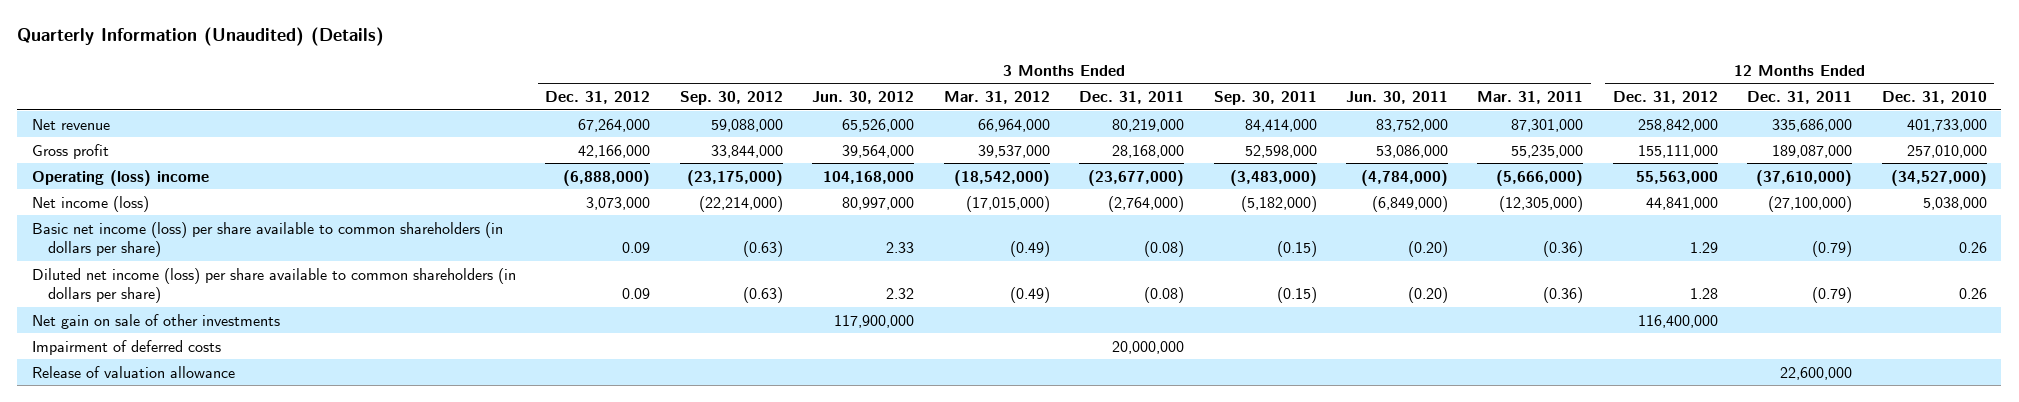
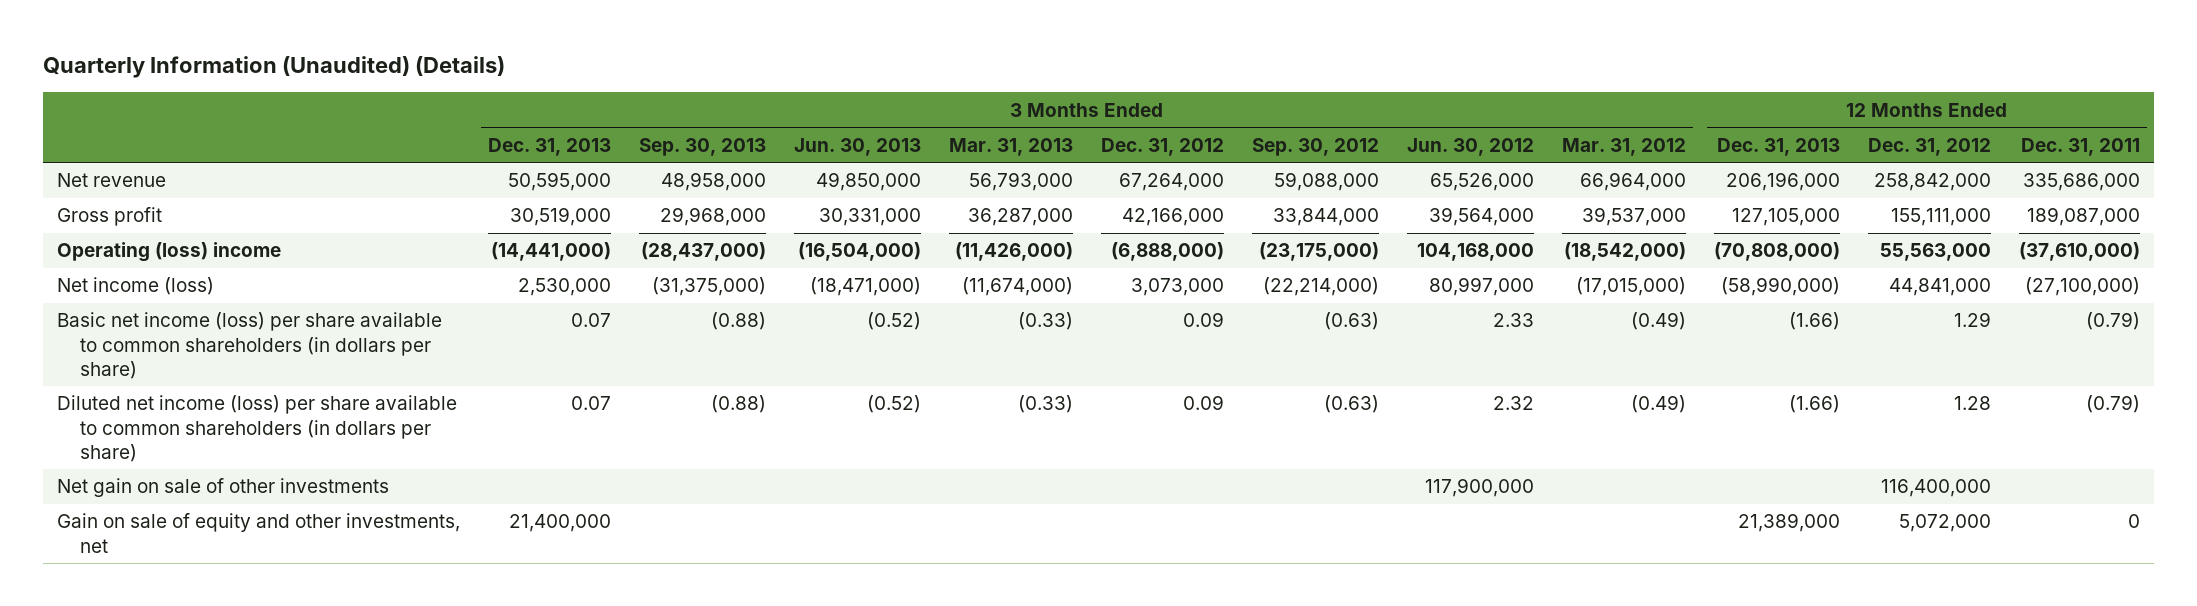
[1079,90,1185,104] Dec. 31, 2011 -> none
[1213,90,1317,105] Sep. 30, 2011 -> none
[1345,90,1448,104] Jun. 30, 2011 -> none
[1477,90,1584,104] Mar. 31, 2011 -> none
[1881,90,1987,104] Dec. 31, 2010 -> none
none -> [488,137,612,156] Dec. 31, 2013
none -> [639,137,767,156] Sep. 30, 2013
none -> [794,137,922,156] Jun. 30, 2013
none -> [949,137,1074,156] Mar. 31, 2013
none -> [1716,137,1840,156] Dec. 31, 2013
[31,339,221,355] Impairment of deferred costs -> none
[31,365,235,378] Release of valuation allowance -> none
none -> [57,513,461,553] Gain on sale of equity and other investments, net

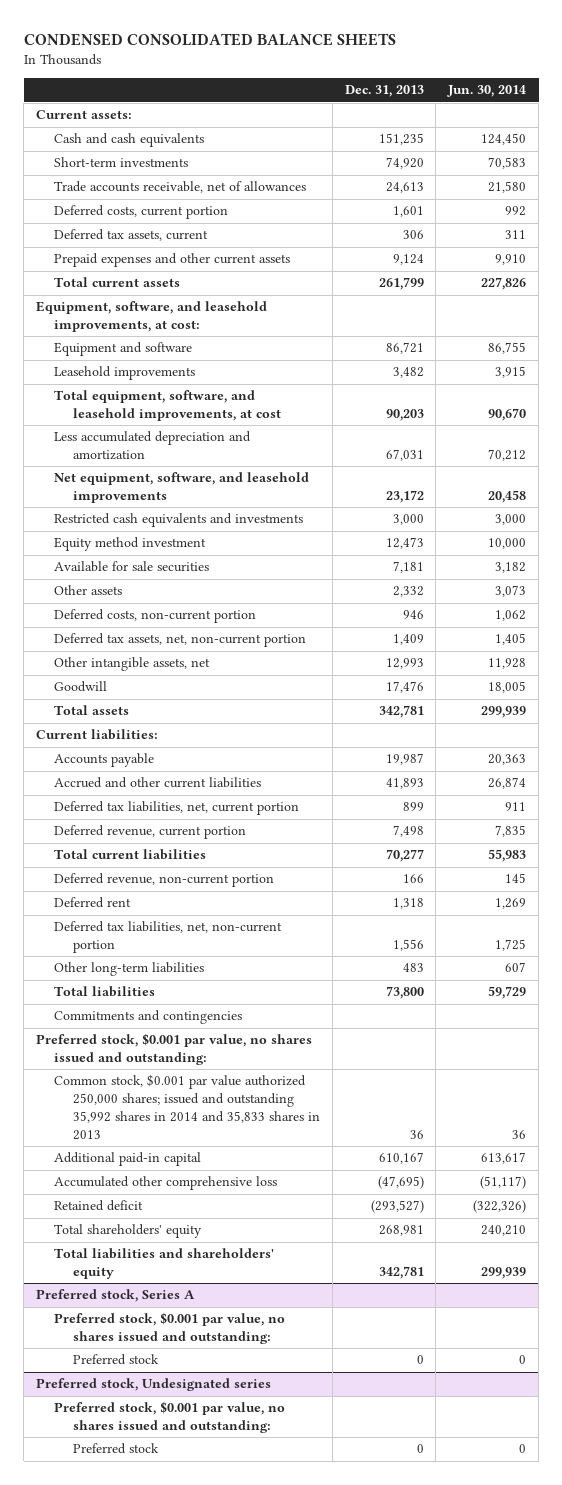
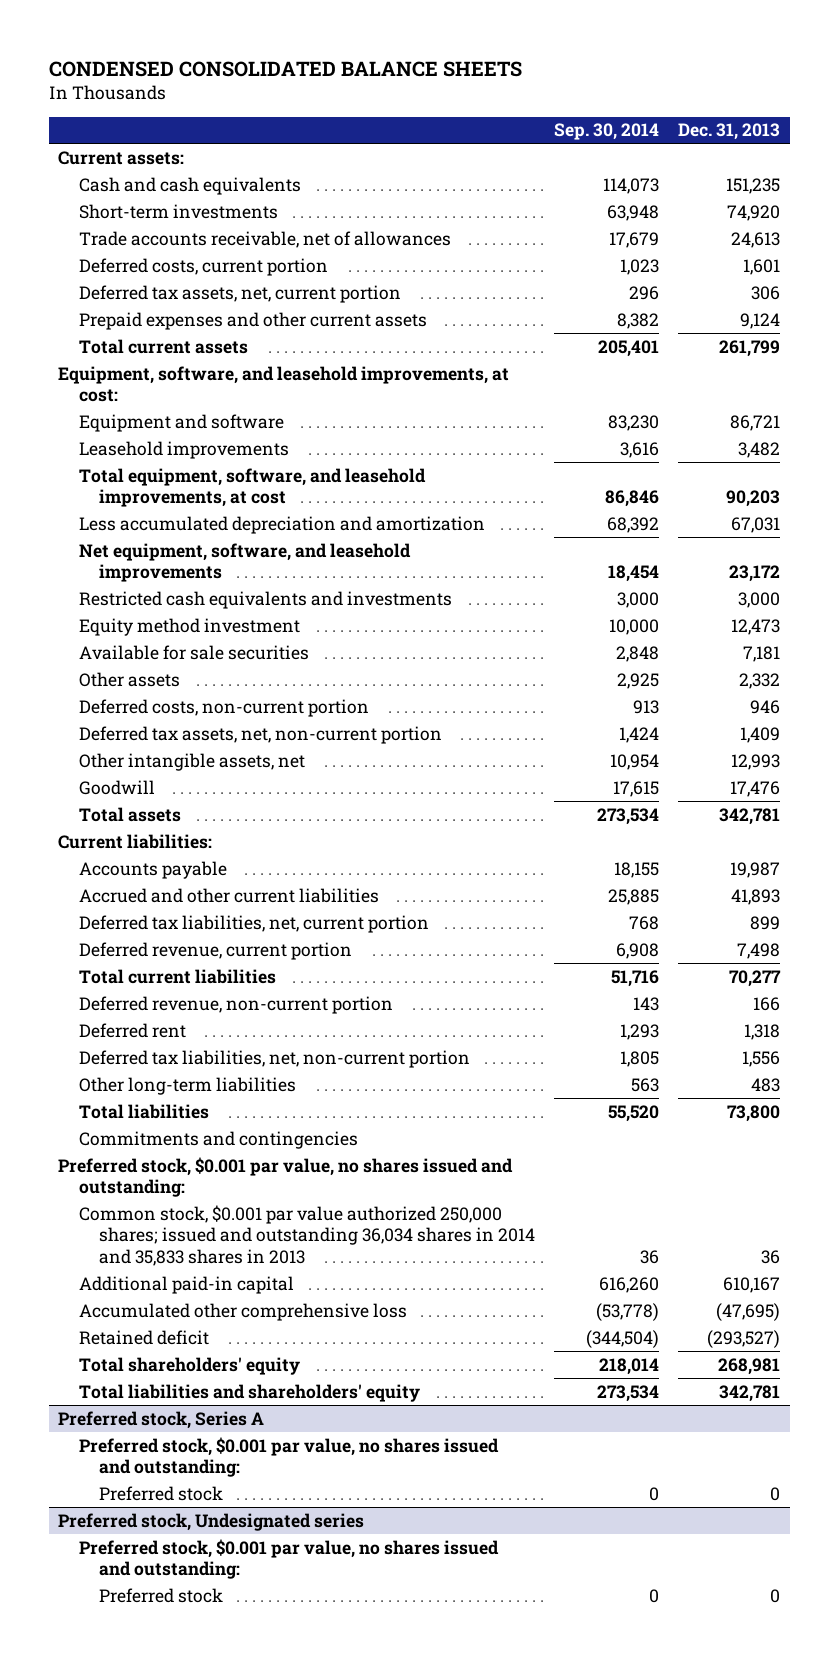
[447,85,527,98] Jun. 30, 2014 -> none
none -> [553,123,659,141] Sep. 30, 2014
[54,229,209,242] Deferred tax assets, current -> [78,284,401,303] Deferred tax assets, net, current portion
[54,1074,320,1140] Common stock, $0.001 par value authorized 250,000 shares; issued and outstanding 35,992 shares in 2014 and 35,833 shares in 2013 -> [78,1204,535,1267] Common stock, $0.001 par value authorized 250,000 shares; issued and outstanding 36,034 shares in 2014 and 35,833 shares in 2013

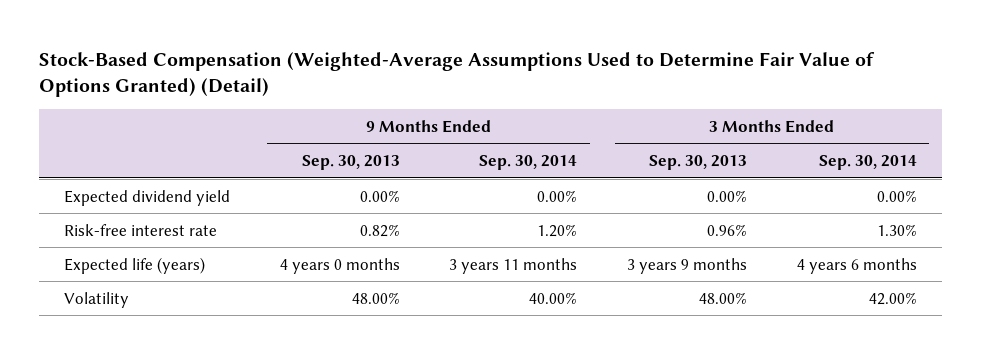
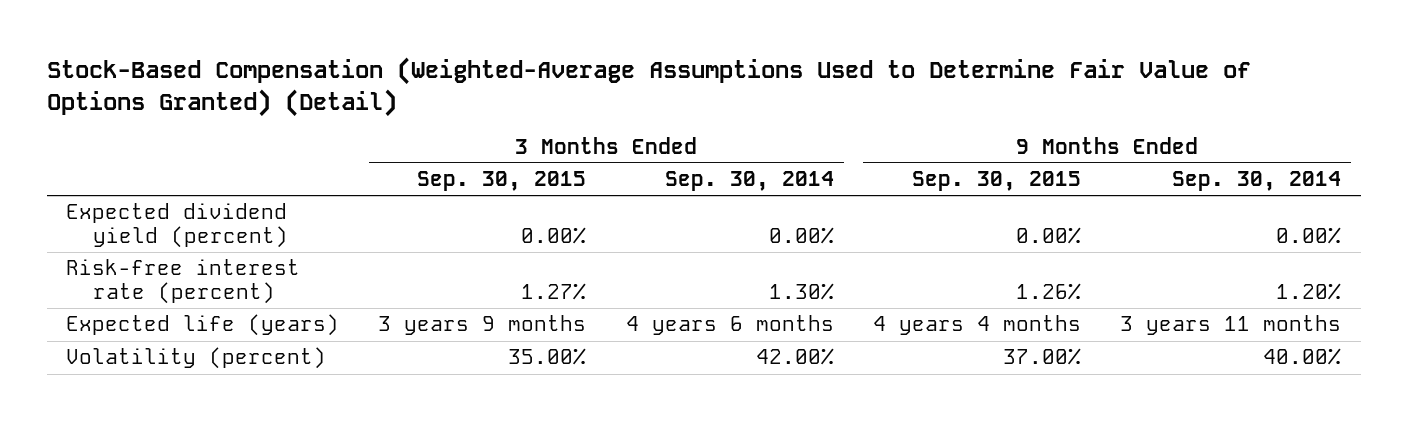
[301,155,400,171] Sep. 30, 2013 -> none
[649,155,748,171] Sep. 30, 2013 -> none
none -> [417,171,587,192] Sep. 30, 2015
none -> [912,171,1082,192] Sep. 30, 2015
[63,189,230,206] Expected dividend yield -> [66,203,288,248] Expected dividend yield (percent)
[63,223,217,236] Risk-free interest rate -> [66,259,301,304] Risk-free interest rate (percent)
[63,291,129,308] Volatility -> [66,347,327,370] Volatility (percent)

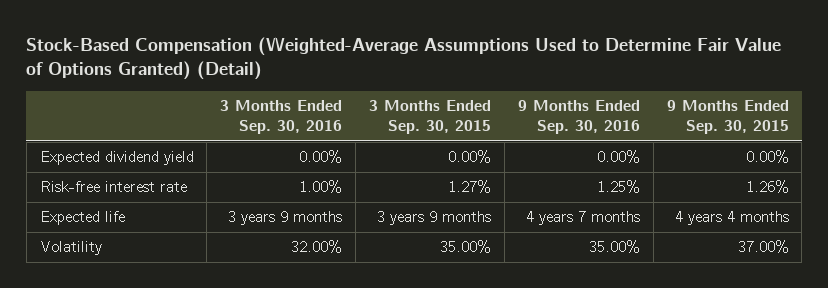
[664,171,834,192] Sep. 30, 2014 -> none
[1172,171,1342,192] Sep. 30, 2014 -> none
none -> [220,99,343,135] 3 Months Ended Sep. 30, 2016
none -> [517,99,640,135] 9 Months Ended Sep. 30, 2016
[66,203,288,248] Expected dividend yield (percent) -> [39,151,194,166] Expected dividend yield
[66,259,301,304] Risk-free interest rate (percent) -> [39,181,187,193] Risk-free interest rate
[66,314,340,337] Expected life (years) -> [39,211,125,226] Expected life
[66,347,327,370] Volatility (percent) -> [39,241,102,256] Volatility

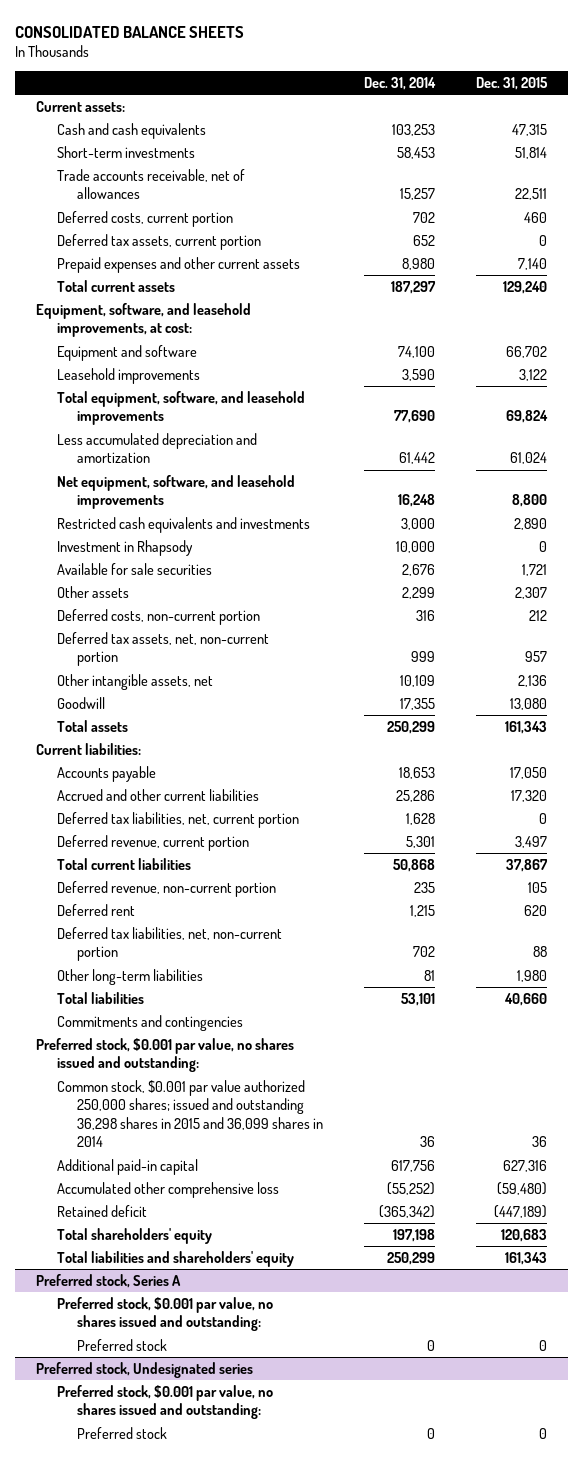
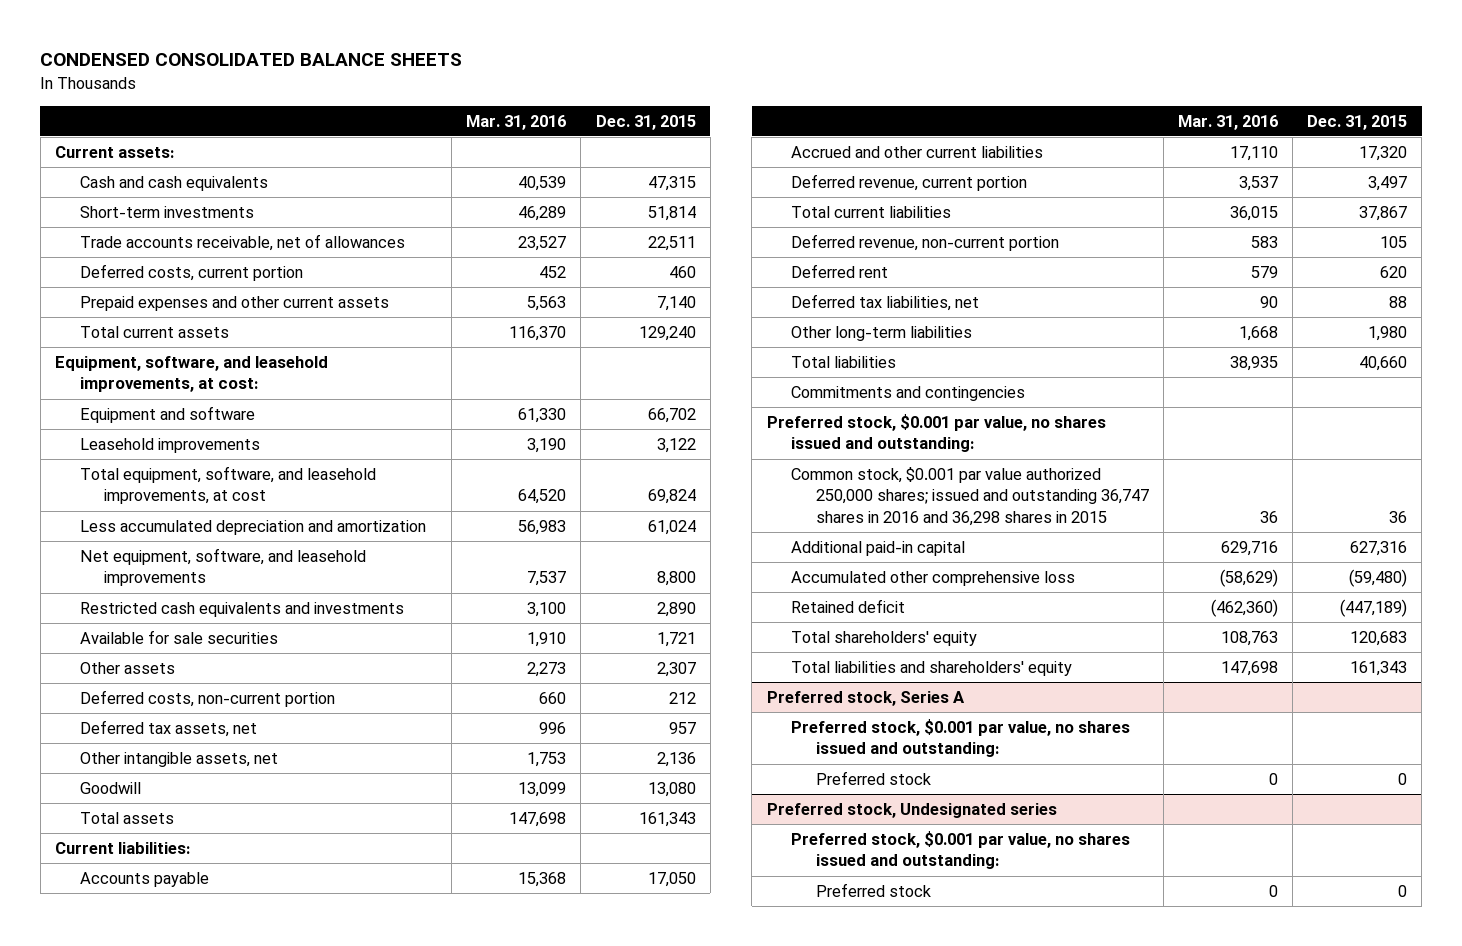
[15,25,245,38] CONSOLIDATED BALANCE SHEETS -> [40,53,463,67] CONDENSED CONSOLIDATED BALANCE SHEETS
[364,76,437,90] Dec. 31, 2014 -> none
none -> [466,114,567,130] Mar. 31, 2016
[56,233,261,250] Deferred tax assets, current portion -> none
[56,390,305,426] Total equipment, software, and leasehold improvements -> [79,466,376,505] Total equipment, software, and leasehold improvements, at cost
[56,539,193,556] Investment in Rhapsody -> none
[56,631,269,667] Deferred tax assets, net, non-current portion -> [79,720,257,738] Deferred tax assets, net
[56,811,299,828] Deferred tax liabilities, net, current portion -> none
[56,926,282,962] Deferred tax liabilities, net, non-current portion -> [791,294,980,312] Deferred tax liabilities, net
[56,1079,324,1148] Common stock, $0.001 par value authorized 250,000 shares; issued and outstanding 36,298 shares in 2015 and 36,099 shares in 2014 -> [791,467,1149,526] Common stock, $0.001 par value authorized 250,000 shares; issued and outstanding 36,747 shares in 2016 and 36,298 shares in 2015

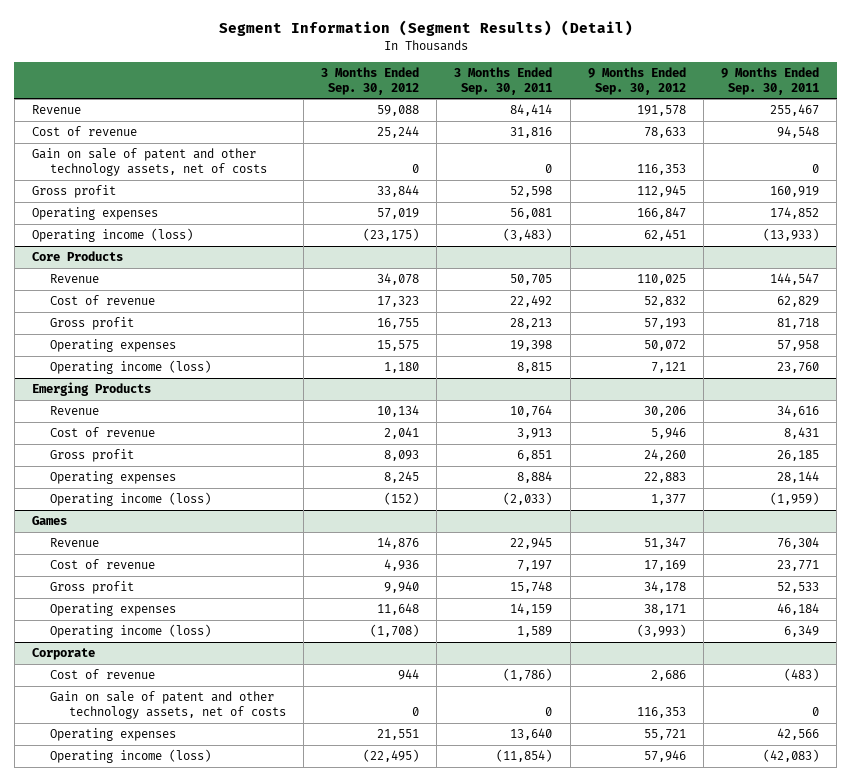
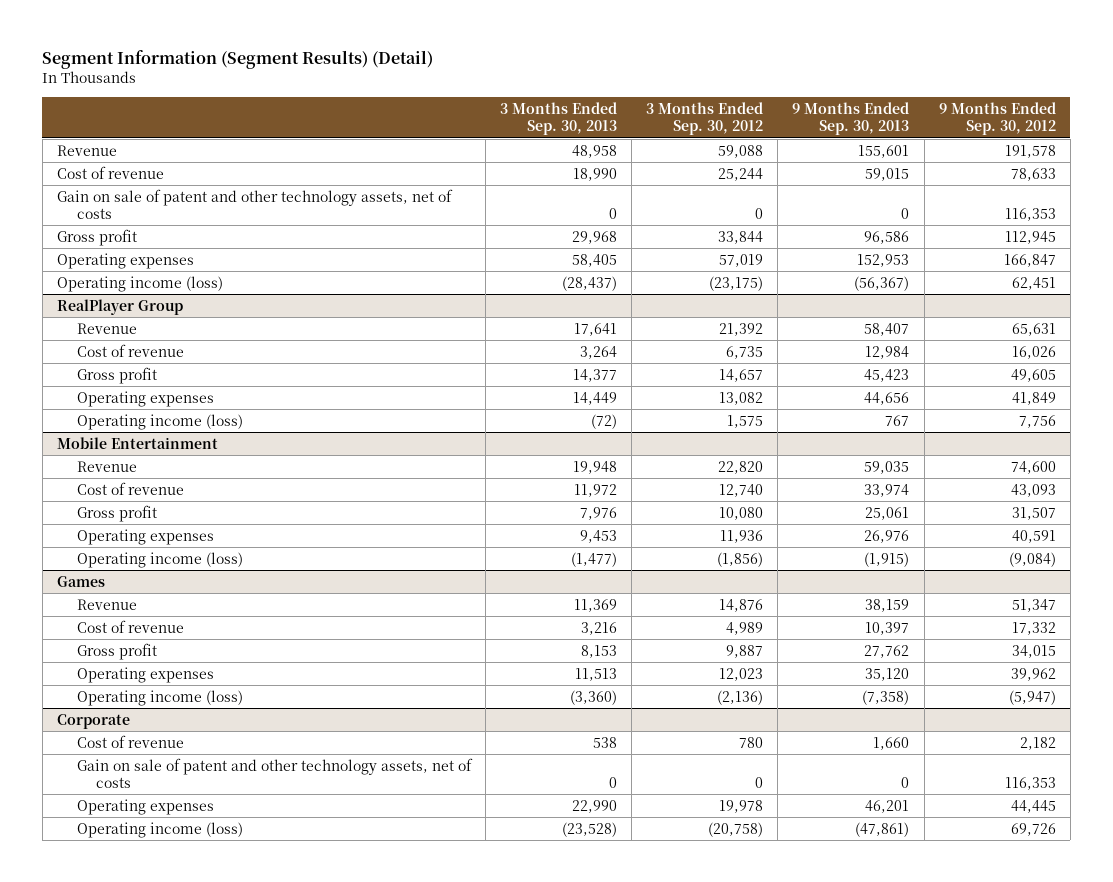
[454,67,553,95] 3 Months Ended Sep. 30, 2011 -> none
[721,67,820,95] 9 Months Ended Sep. 30, 2011 -> none
none -> [499,102,617,136] 3 Months Ended Sep. 30, 2013
none -> [792,102,910,136] 9 Months Ended Sep. 30, 2013
[32,251,124,262] Core Products -> none
[32,382,152,397] Emerging Products -> none
none -> [57,298,184,315] RealPlayer Group
[377,273,420,286] 34,078 -> [719,322,764,336] 21,392
[636,274,686,286] 110,025 -> [1011,322,1056,336] 65,631
[377,296,420,308] 17,323 -> [726,345,764,359] 6,735
[643,296,686,308] 52,832 -> [1011,345,1056,359] 16,026
[377,318,420,330] 16,755 -> [719,368,764,382] 14,657
[643,318,686,330] 57,193 -> [1010,368,1056,382] 49,605
[377,340,420,352] 15,575 -> [719,391,764,405] 13,082
[643,340,686,352] 50,072 -> [1011,391,1056,405] 41,849
[384,362,420,374] 1,180 -> [727,414,764,428] 1,575
[650,362,686,374] 7,121 -> [1018,414,1056,428] 7,756
none -> [57,436,219,449] Mobile Entertainment
[377,405,420,418] 10,134 -> [718,460,764,474] 22,820
[643,406,686,418] 30,206 -> [1010,460,1056,474] 74,600
[384,427,420,440] 2,041 -> [719,483,764,497] 12,740
[650,427,686,440] 5,946 -> [1010,483,1056,497] 43,093
[384,450,420,462] 8,093 -> [719,506,764,520] 10,080
[643,449,686,462] 24,260 -> [1011,506,1056,520] 31,507
[384,471,420,484] 8,245 -> [720,529,764,543] 11,936
[643,472,686,484] 22,883 -> [1011,529,1056,543] 40,591
[384,492,420,506] (152) -> [717,551,764,567] (1,856)
[650,494,686,506] 1,377 -> [1008,551,1056,567] (9,084)
[384,559,420,572] 4,936 -> [726,621,764,635] 4,989
[643,560,686,572] 17,169 -> [1011,621,1056,635] 17,332
[384,581,420,594] 9,940 -> [726,644,764,658] 9,887
[643,581,686,594] 34,178 -> [1011,644,1056,658] 34,015
[377,603,420,616] 11,648 -> [719,667,764,681] 12,023
[643,604,686,616] 38,171 -> [1010,667,1056,681] 39,962
[370,624,420,638] (1,708) -> [717,689,764,705] (2,136)
[636,624,686,638] (3,993) -> [1008,689,1056,705] (5,947)
[398,669,420,681] 944 -> [739,736,764,748] 780
[650,670,686,682] 2,686 -> [1019,736,1056,750] 2,182
[377,729,420,741] 21,551 -> [719,799,764,813] 19,978
[643,729,686,741] 55,721 -> [1010,799,1056,813] 44,445
[363,749,420,763] (22,495) -> [708,821,764,837] (20,758)
[643,750,686,763] 57,946 -> [1010,822,1056,836] 69,726

